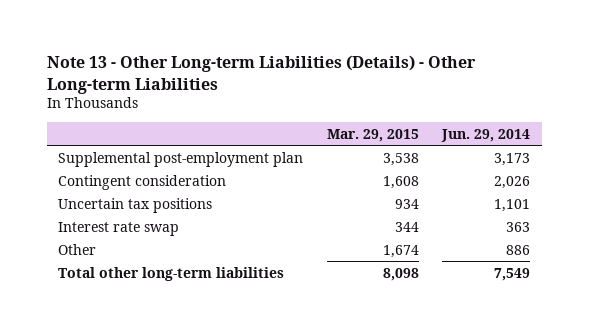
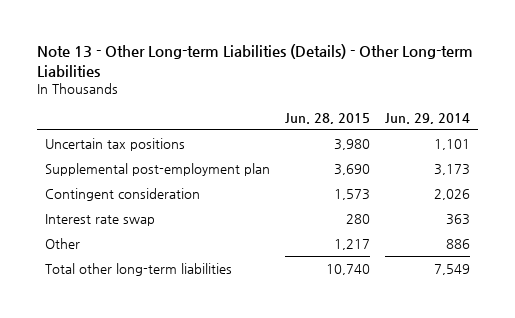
[326,128,419,142] Mar. 29, 2015 -> none
none -> [284,112,370,124] Jun. 28, 2015
[58,197,213,213] Uncertain tax positions -> [44,137,185,151] Uncertain tax positions

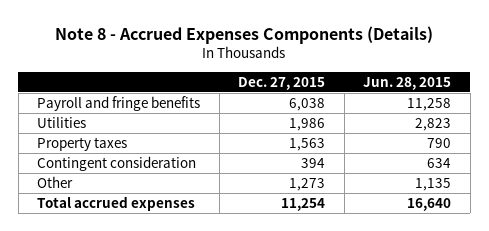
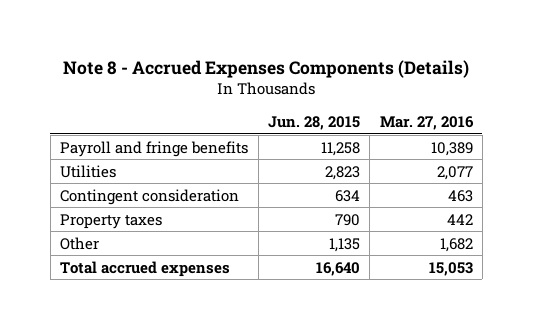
[238,76,326,90] Dec. 27, 2015 -> none
none -> [379,116,474,131] Mar. 27, 2016
[37,136,128,151] Property taxes -> [60,213,163,229] Property taxes

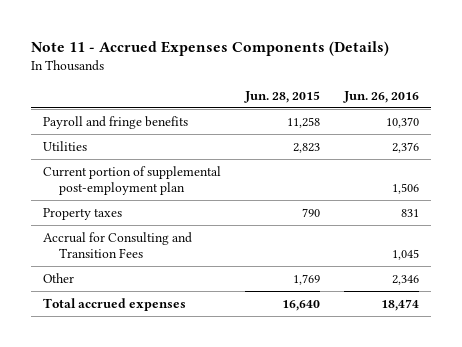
[63,59,470,78] Note 8 - Accrued Expenses Components (Details) -> [30,40,389,56] Note 11 - Accrued Expenses Components (Details)
[379,116,474,131] Mar. 27, 2016 -> none
none -> [343,90,420,103] Jun. 26, 2016
[60,188,240,205] Contingent consideration -> none
none -> [42,165,221,195] Current portion of supplemental post-employment plan
none -> [42,231,192,258] Accrual for Consulting and Transition Fees
[328,237,360,252] 1,135 -> [292,273,320,285] 1,769

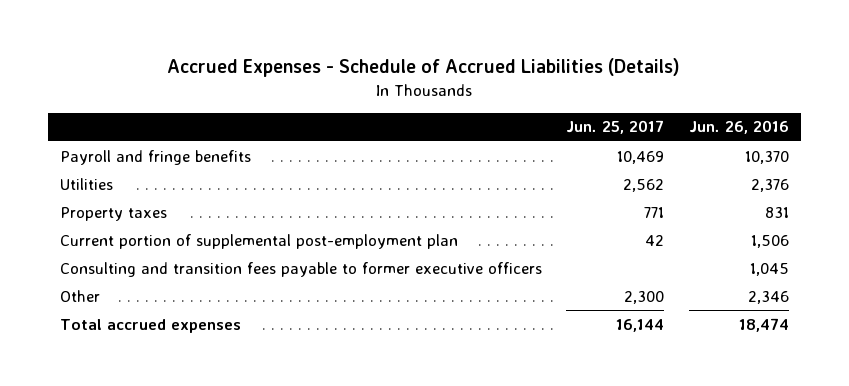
[30,40,389,56] Note 11 - Accrued Expenses Components (Details) -> [167,58,681,78] Accrued Expenses - Schedule of Accrued Liabilities (Details)
[243,90,320,103] Jun. 28, 2015 -> none
none -> [566,120,665,135] Jun. 25, 2017
[42,165,221,195] Current portion of supplemental post-employment plan -> [59,233,458,249] Current portion of supplemental post-employment plan
[42,231,192,258] Accrual for Consulting and Transition Fees -> [59,261,542,277] Consulting and transition fees payable to former executive officers

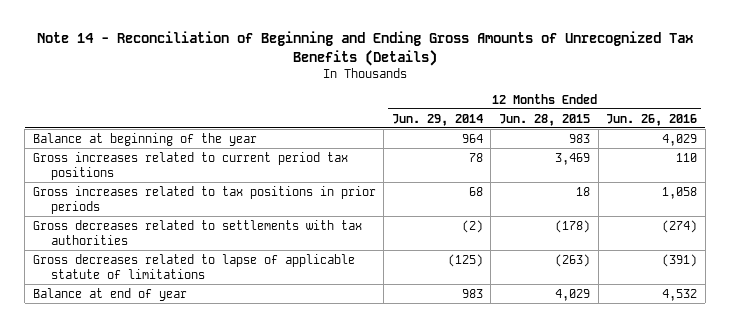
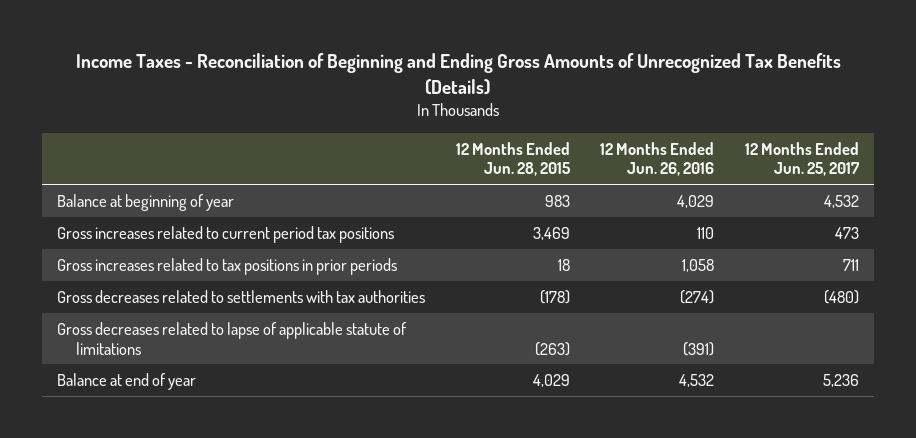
[36,31,693,66] Note 14 - Reconciliation of Beginning and Ending Gross Amounts of Unrecognized Tax Benefits (Details) -> [75,52,841,95] Income Taxes - Reconciliation of Beginning and Ending Gross Amounts of Unrecognized Tax Benefits (Details)
[391,113,483,126] Jun. 29, 2014 -> none
none -> [744,141,860,177] 12 Months Ended Jun. 25, 2017
[32,132,257,146] Balance at beginning of the year -> [57,193,235,211] Balance at beginning of year

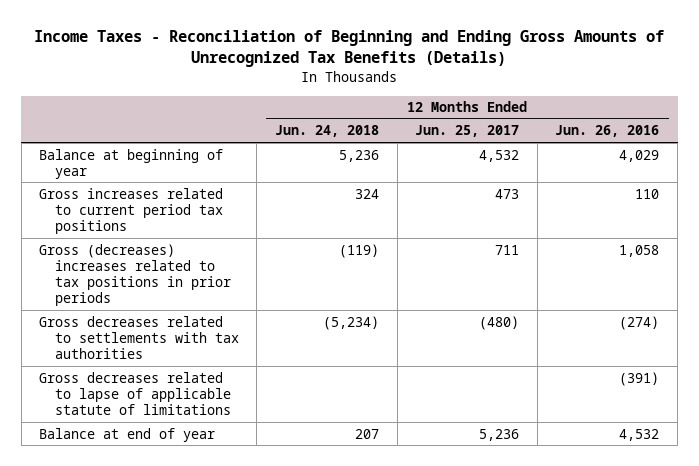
[455,141,571,177] 12 Months Ended Jun. 28, 2015 -> none
none -> [274,125,379,138] Jun. 24, 2018
[57,257,398,275] Gross increases related to tax positions in prior periods -> [39,243,231,307] Gross (decreases) increases related to tax positions in prior periods

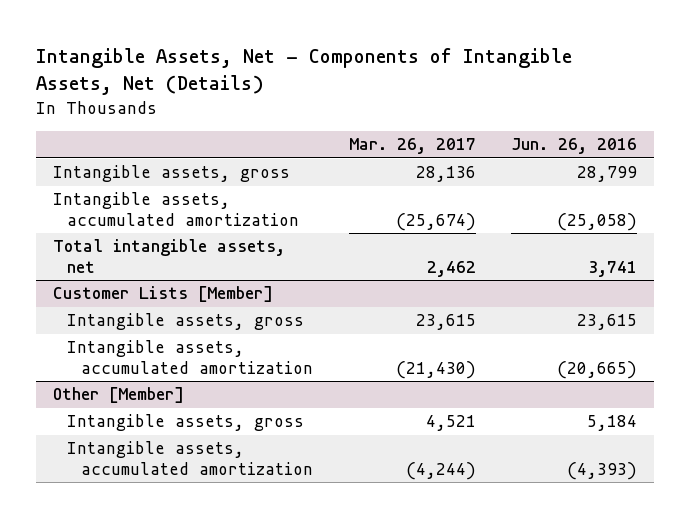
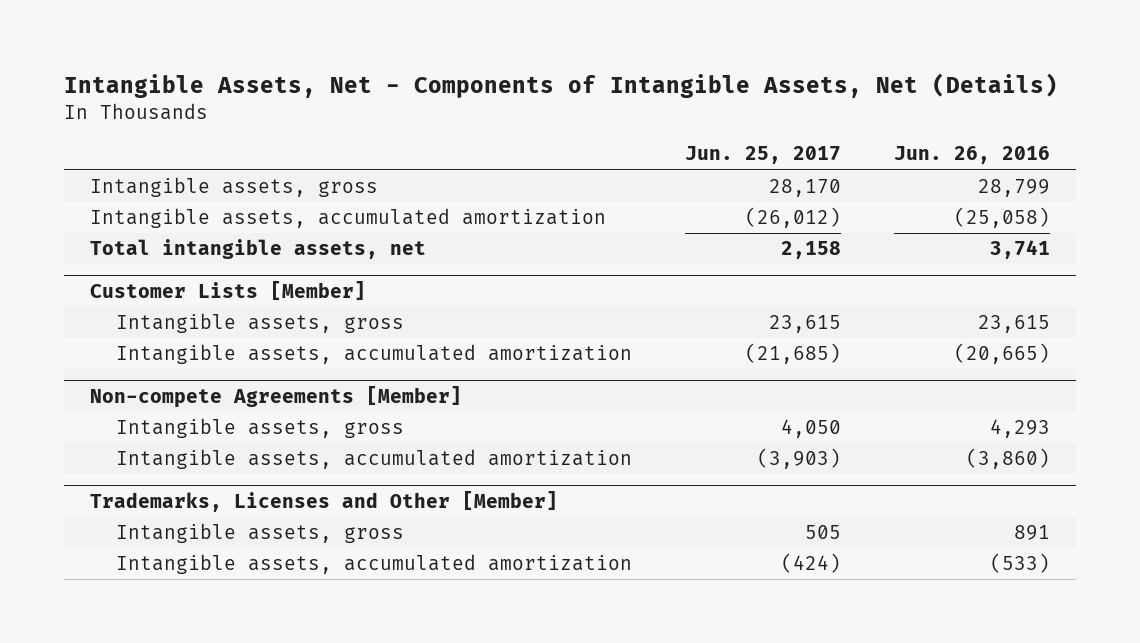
[348,138,476,155] Mar. 26, 2017 -> none
none -> [684,146,841,165] Jun. 25, 2017
[53,387,185,404] Other [Member] -> none
none -> [90,386,463,409] Non-compete Agreements [Member]
[586,415,637,432] 5,184 -> [989,419,1050,439] 4,293
[566,461,637,480] (4,393) -> [965,448,1050,470] (3,860)
none -> [90,491,559,513] Trademarks, Licenses and Other [Member]
none -> [116,523,405,544] Intangible assets, gross
none -> [116,554,633,575] Intangible assets, accumulated amortization

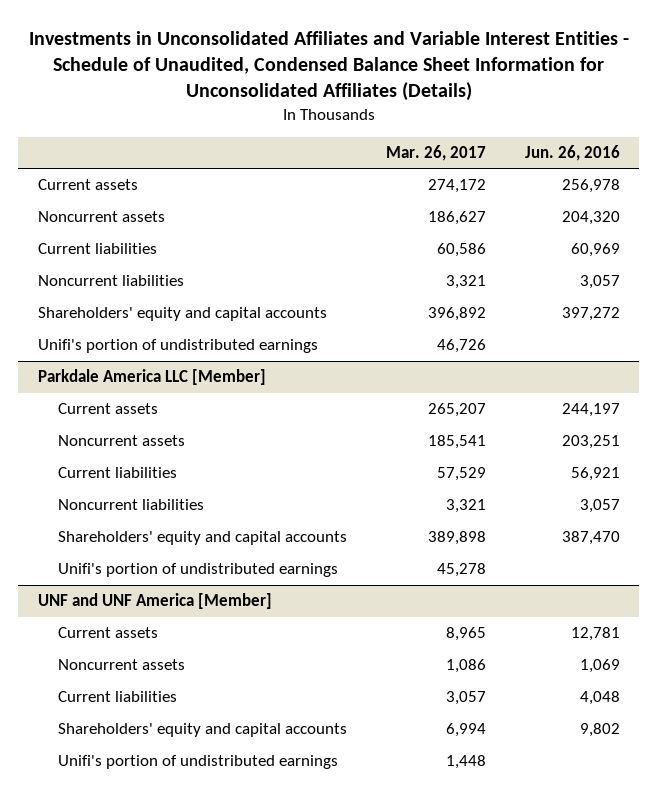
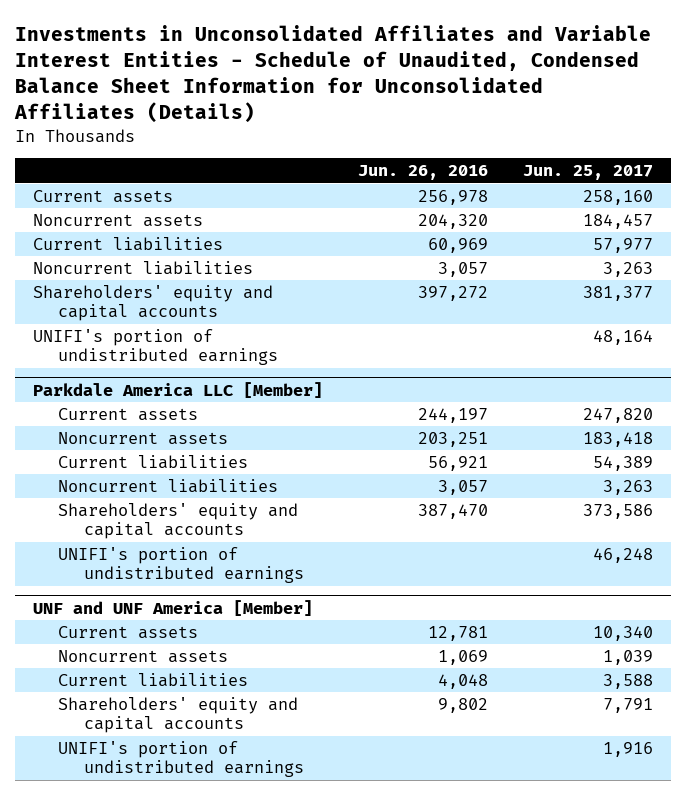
[385,145,486,162] Mar. 26, 2017 -> none
none -> [523,165,654,181] Jun. 25, 2017
[37,339,318,354] Unifi's portion of undistributed earnings -> [32,329,279,366] UNIFI's portion of undistributed earnings
[58,563,339,578] Unifi's portion of undistributed earnings -> [58,547,304,584] UNIFI's portion of undistributed earnings
[58,755,339,770] Unifi's portion of undistributed earnings -> [58,741,304,778] UNIFI's portion of undistributed earnings

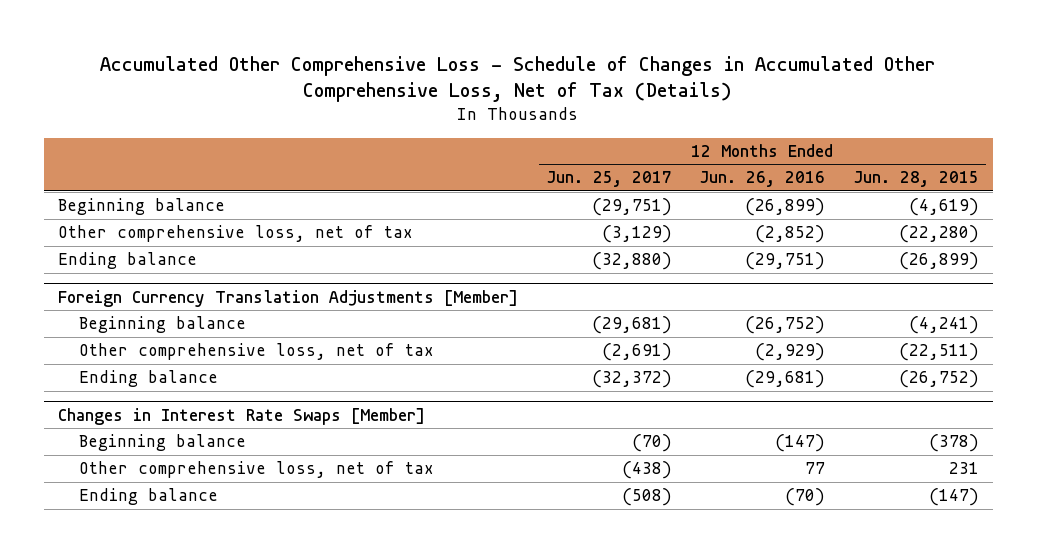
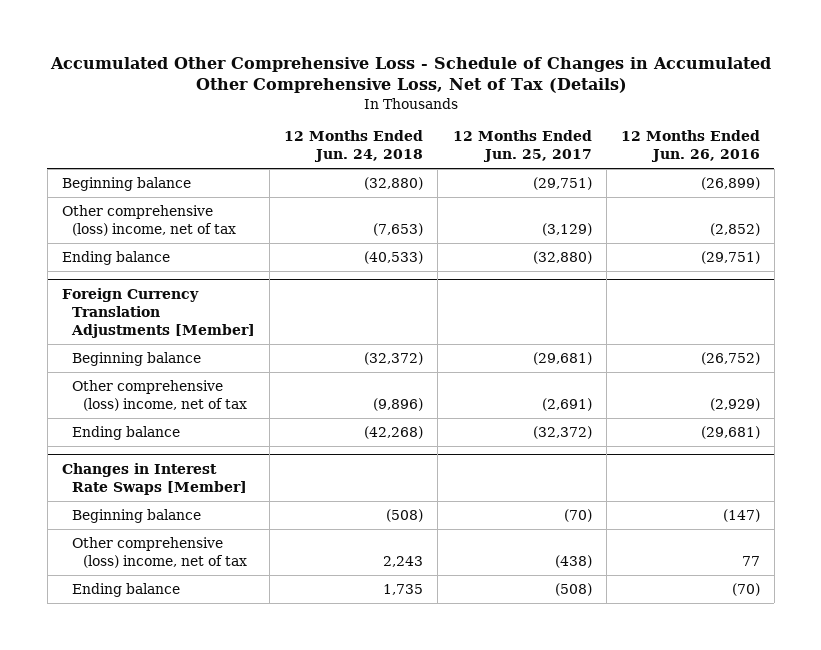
[852,171,979,188] Jun. 28, 2015 -> none
none -> [284,130,424,163] 12 Months Ended Jun. 24, 2018
[57,225,413,243] Other comprehensive loss, net of tax -> [61,205,237,236] Other comprehensive (loss) income, net of tax
[78,343,434,361] Other comprehensive loss, net of tax -> [72,380,247,411] Other comprehensive (loss) income, net of tax
[78,461,434,479] Other comprehensive loss, net of tax -> [72,537,247,568] Other comprehensive (loss) income, net of tax

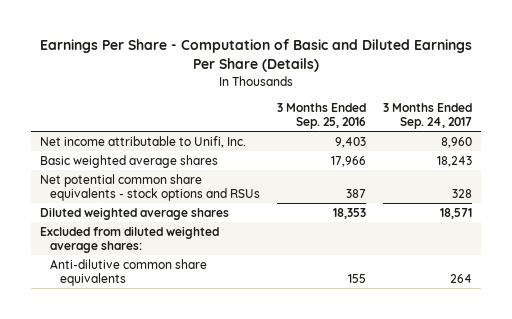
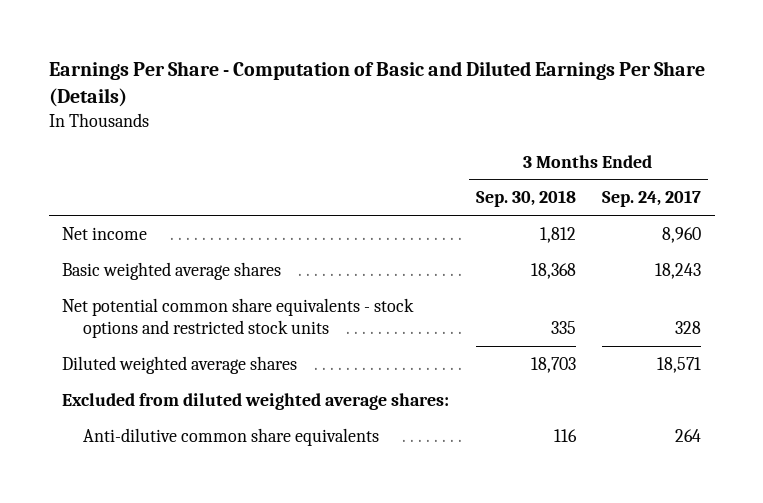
[277,102,367,129] 3 Months Ended Sep. 25, 2016 -> none
none -> [475,190,576,208] Sep. 30, 2018
[39,135,246,148] Net income attributable to Unifi, Inc. -> [61,226,147,240] Net income
[39,173,260,202] Net potential common share equivalents - stock options and RSUs -> [61,297,414,338] Net potential common share equivalents - stock options and restricted stock units

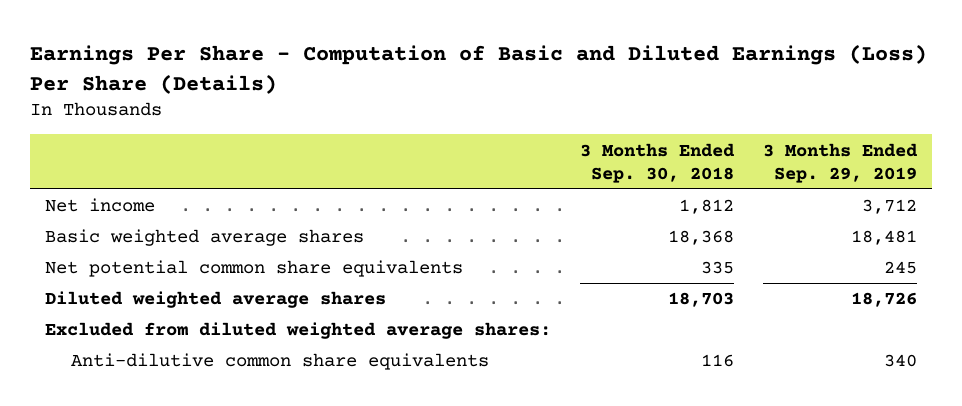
[48,60,705,108] Earnings Per Share - Computation of Basic and Diluted Earnings Per Share (Details) -> [30,43,928,94] Earnings Per Share - Computation of Basic and Diluted Earnings (Loss) Per Share (Details)
[602,190,702,208] Sep. 24, 2017 -> none
none -> [763,142,919,183] 3 Months Ended Sep. 29, 2019
[61,297,414,338] Net potential common share equivalents - stock options and restricted stock units -> [44,260,463,278] Net potential common share equivalents

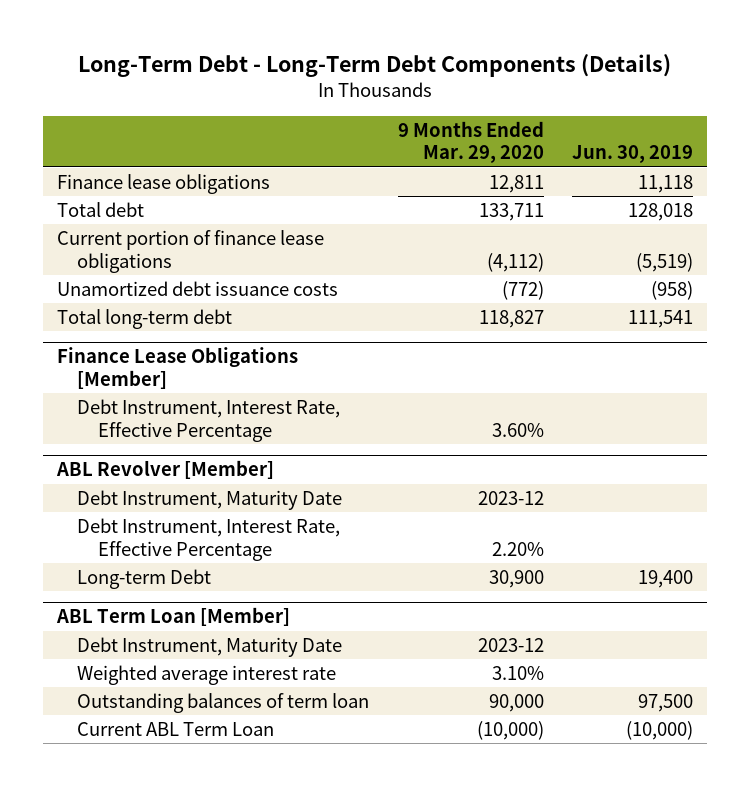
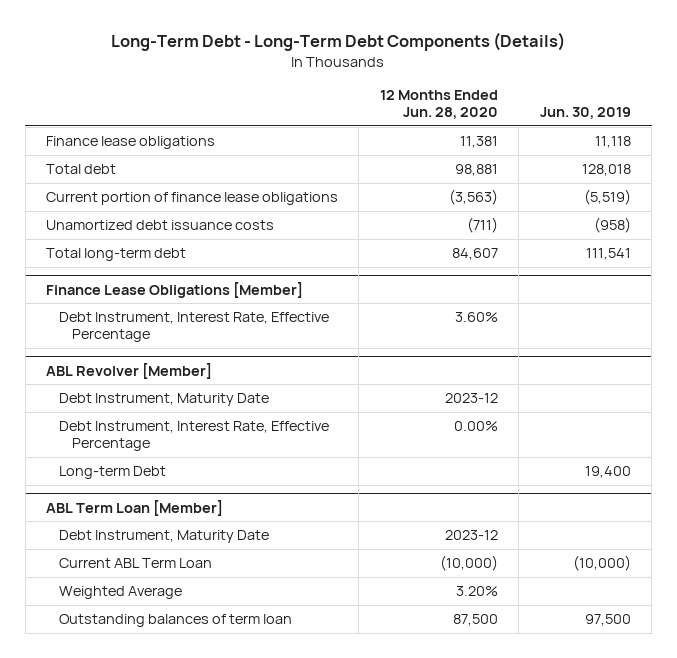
[397,120,544,164] 9 Months Ended Mar. 29, 2020 -> none
none -> [379,90,498,119] 12 Months Ended Jun. 28, 2020
[77,665,337,686] Weighted average interest rate -> none
none -> [58,586,182,600] Weighted Average
[77,693,370,714] Outstanding balances of term loan -> [58,614,292,628] Outstanding balances of term loan

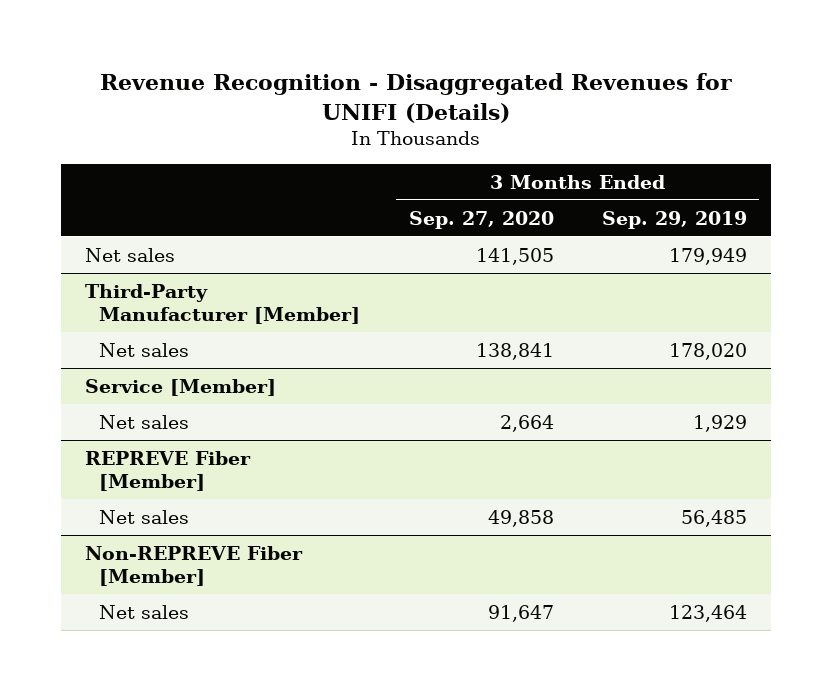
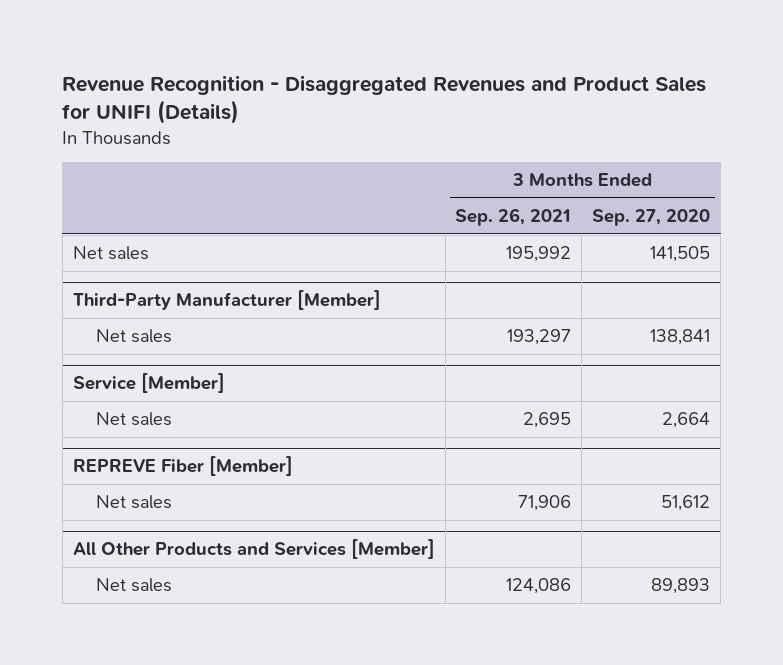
[100,73,733,123] Revenue Recognition - Disaggregated Revenues for UNIFI (Details) -> [62,74,707,125] Revenue Recognition - Disaggregated Revenues and Product Sales for UNIFI (Details)
[602,210,748,229] Sep. 29, 2019 -> none
none -> [455,207,572,226] Sep. 26, 2021
[85,545,304,587] Non-REPREVE Fiber [Member] -> none
[487,509,554,527] 49,858 -> [661,495,711,512] 51,612
none -> [72,539,435,560] All Other Products and Services [Member]
[487,604,554,622] 91,647 -> [651,578,711,595] 89,893

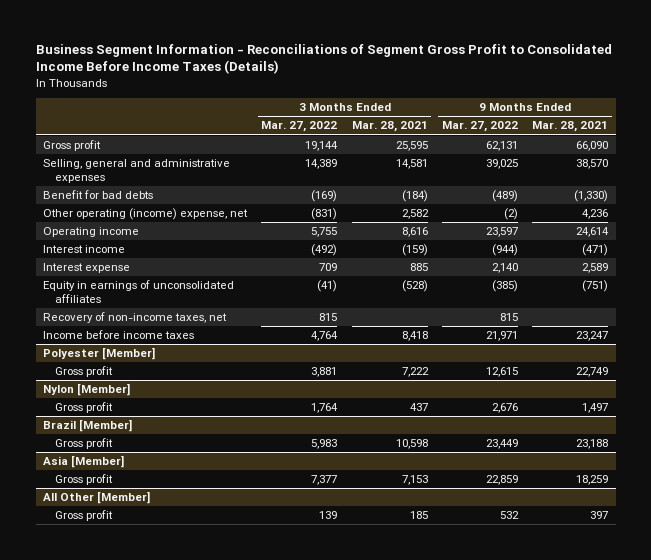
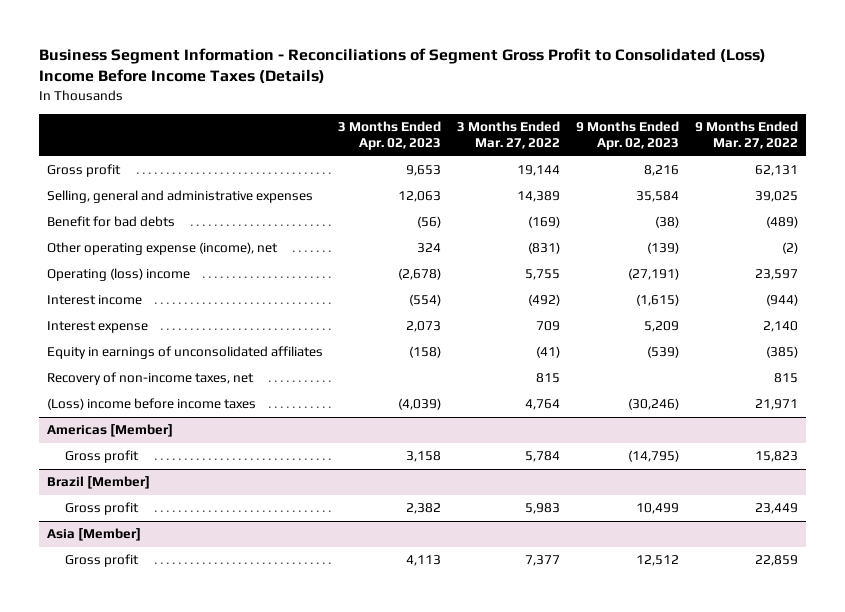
[35,43,612,75] Business Segment Information - Reconciliations of Segment Gross Profit to Consolidated Income Before Income Taxes (Details) -> [38,48,766,85] Business Segment Information - Reconciliations of Segment Gross Profit to Consolidated (Loss) Income Before Income Taxes (Details)
[351,121,428,133] Mar. 28, 2021 -> none
[532,121,609,133] Mar. 28, 2021 -> none
none -> [338,120,442,151] 3 Months Ended Apr. 02, 2023
none -> [576,120,680,151] 9 Months Ended Apr. 02, 2023
[43,208,249,221] Other operating (income) expense, net -> [46,242,278,256] Other operating expense (income), net
[43,227,140,238] Operating income -> [46,268,190,282] Operating (loss) income
[43,347,156,361] Polyester [Member] -> none
[43,383,131,397] Nylon [Member] -> none
[54,402,113,414] Gross profit -> none
[43,330,195,340] Income before income taxes -> [46,398,256,411] (Loss) income before income taxes
none -> [46,424,173,438] Americas [Member]
[311,367,338,378] 3,881 -> [525,451,561,463] 5,784
[486,367,519,378] 12,615 -> [755,451,799,463] 15,823
[43,491,151,505] All Other [Member] -> none
[54,510,113,522] Gross profit -> none

